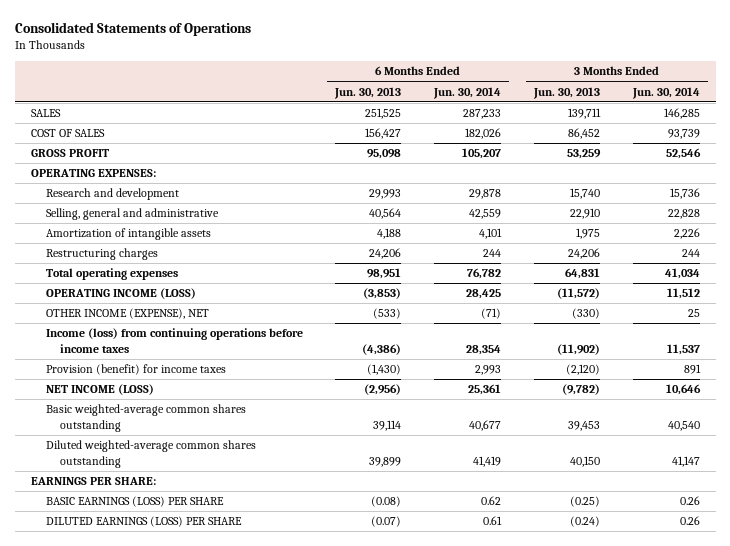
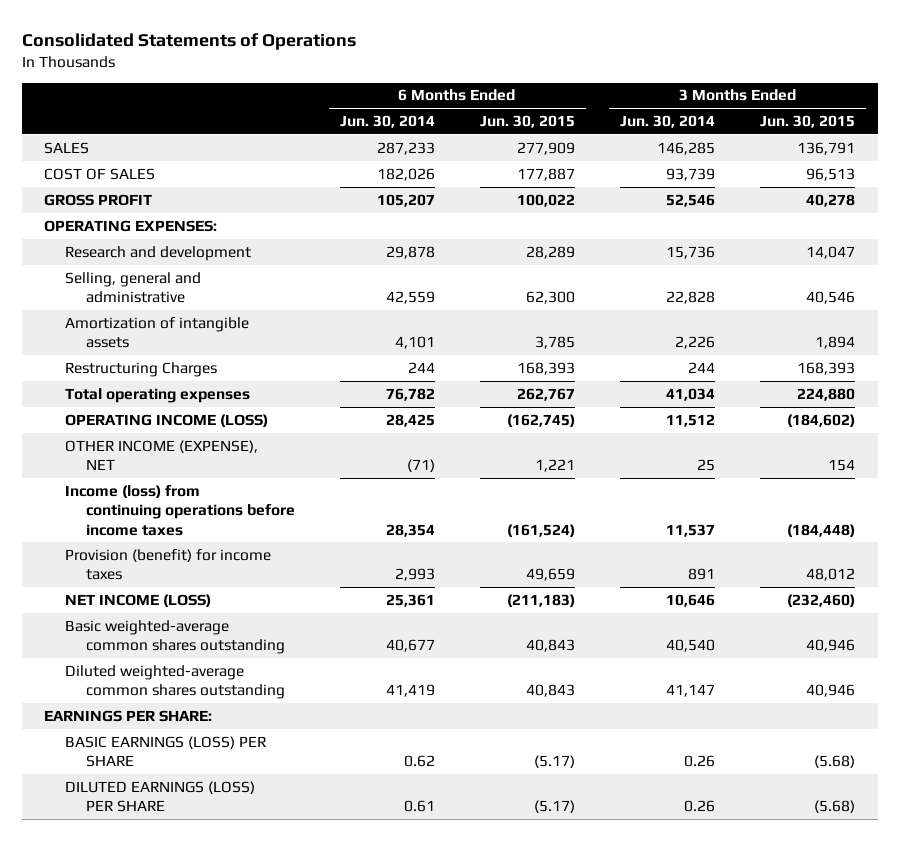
[334,86,402,99] Jun. 30, 2013 -> none
[532,86,600,99] Jun. 30, 2013 -> none
none -> [479,114,575,128] Jun. 30, 2015
none -> [760,114,856,128] Jun. 30, 2015
[45,248,158,261] Restructuring charges -> [65,361,218,377] Restructuring Charges

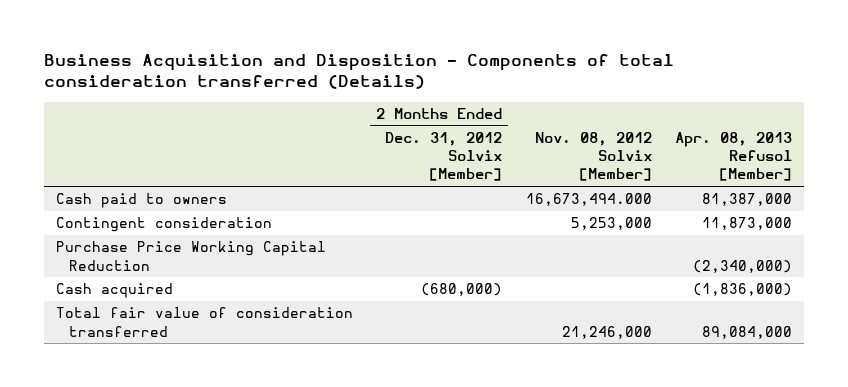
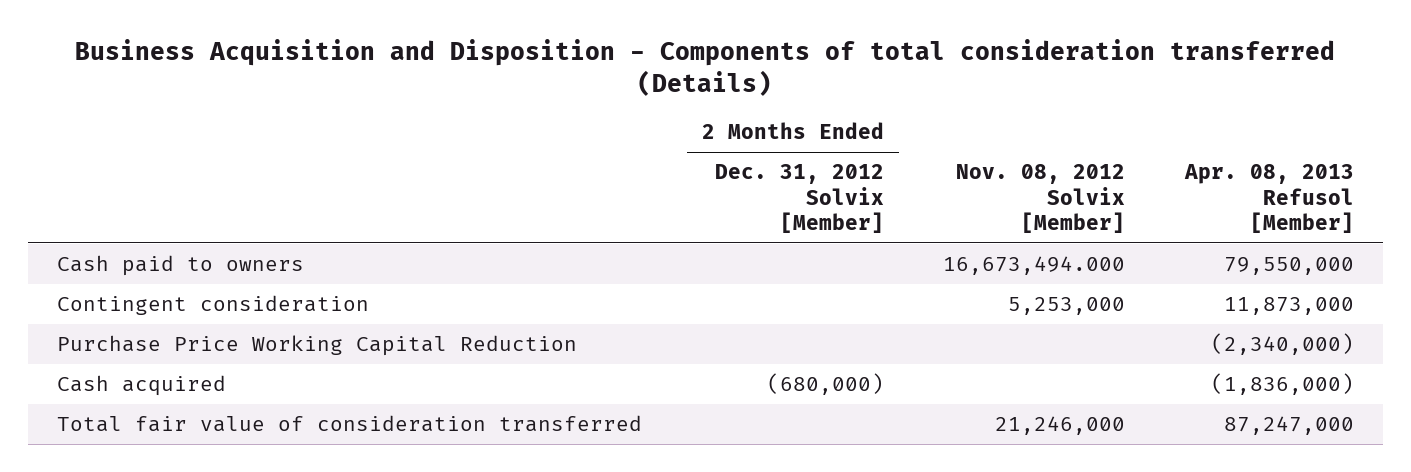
[702,193,793,207] 81,387,000 -> [1223,257,1354,276] 79,550,000
[702,325,793,339] 89,084,000 -> [1223,416,1354,436] 87,247,000

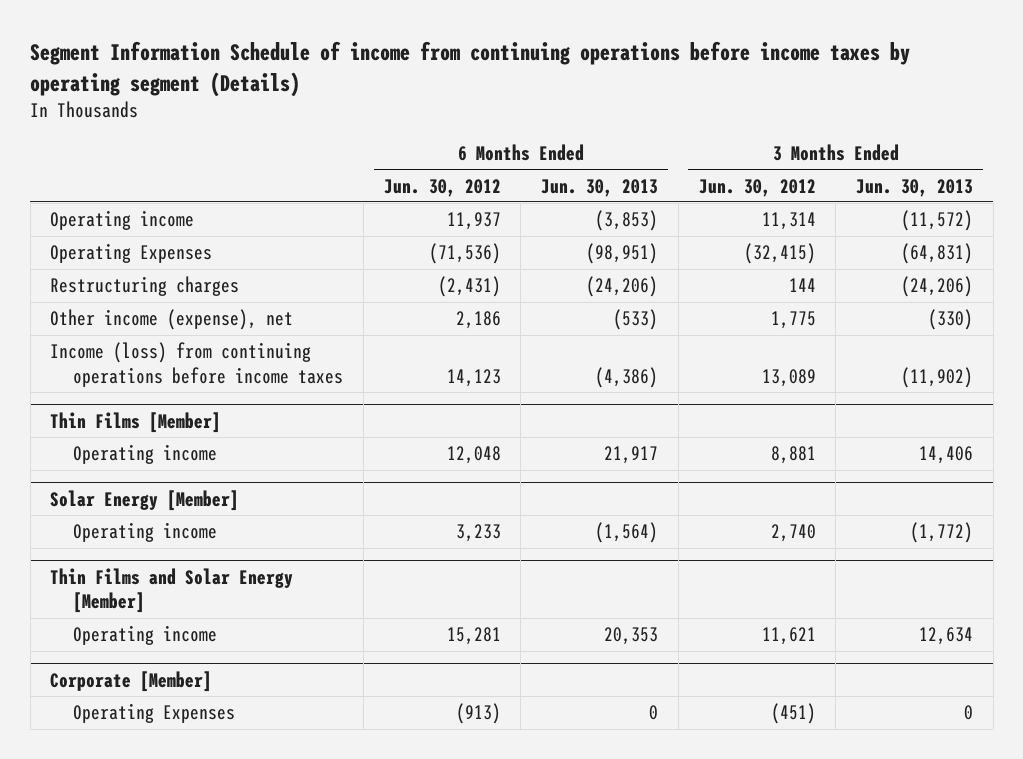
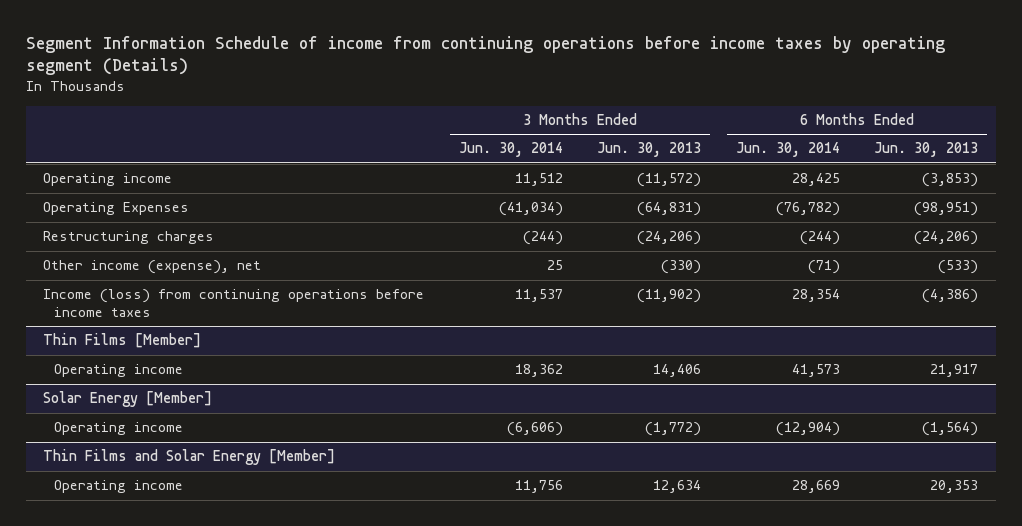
[383,178,501,197] Jun. 30, 2012 -> none
[698,178,816,197] Jun. 30, 2012 -> none
none -> [458,142,563,158] Jun. 30, 2014
none -> [735,142,840,158] Jun. 30, 2014
[50,670,213,692] Corporate [Member] -> none
[73,703,236,724] Operating Expenses -> none

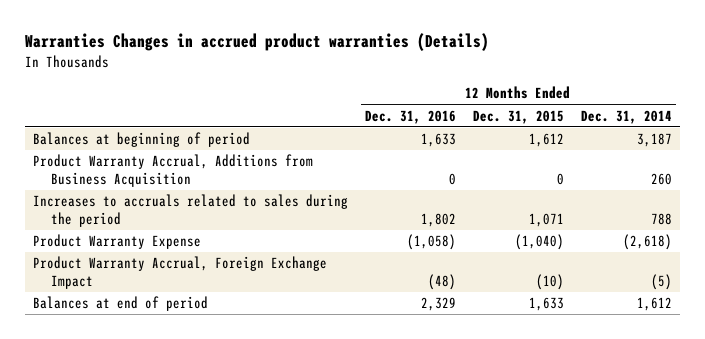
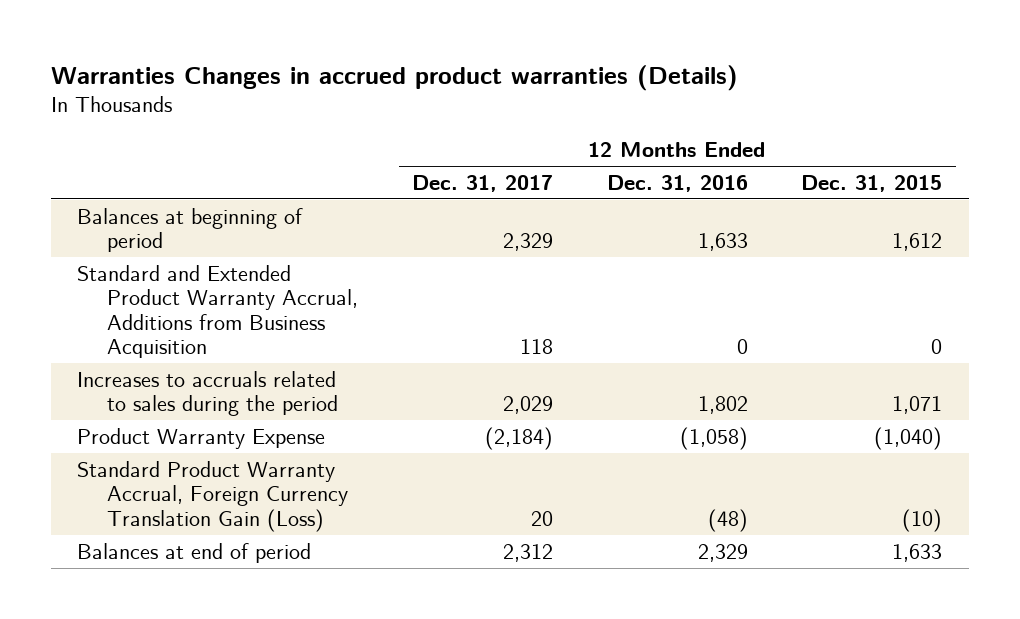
[580,109,672,124] Dec. 31, 2014 -> none
none -> [412,175,554,193] Dec. 31, 2017
[33,154,314,188] Product Warranty Accrual, Additions from Business Acquisition -> [77,264,359,359] Standard and Extended Product Warranty Accrual, Additions from Business Acquisition
[33,256,328,290] Product Warranty Accrual, Foreign Exchange Impact -> [77,460,349,532] Standard Product Warranty Accrual, Foreign Currency Translation Gain (Loss)

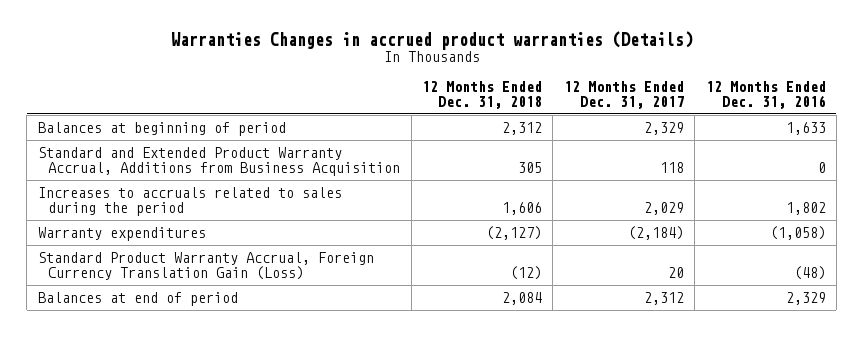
[801,175,943,193] Dec. 31, 2015 -> none
none -> [421,80,542,110] 12 Months Ended Dec. 31, 2018
[77,427,326,449] Product Warranty Expense -> [37,226,206,241] Warranty expenditures

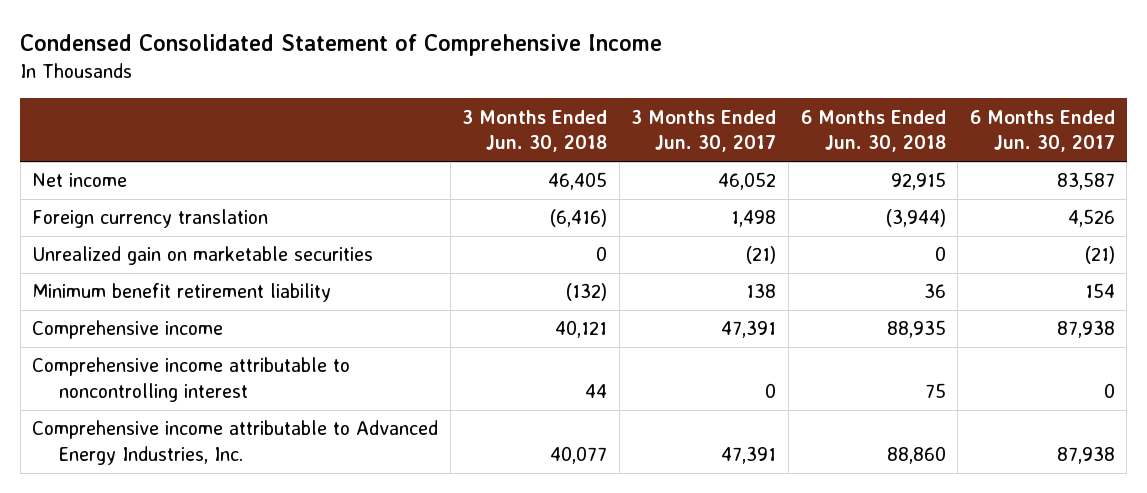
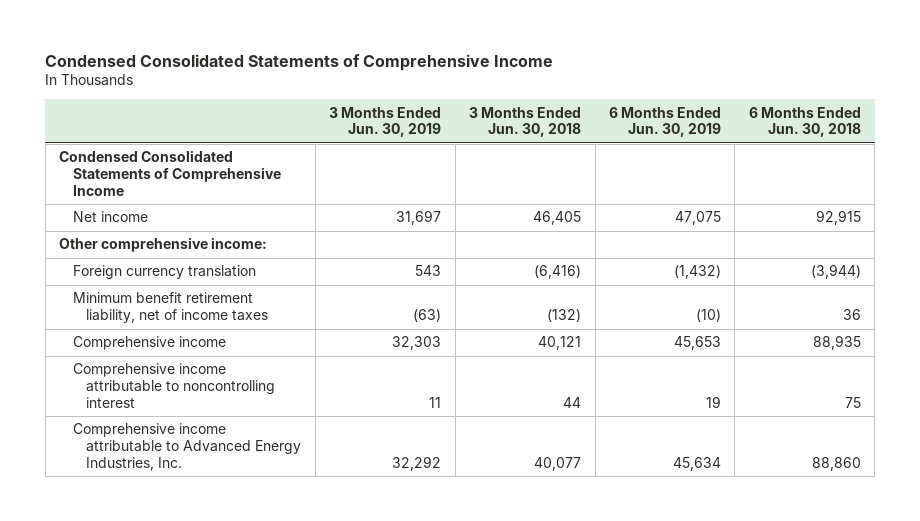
[20,34,663,57] Condensed Consolidated Statement of Comprehensive Income -> [45,53,554,71] Condensed Consolidated Statements of Comprehensive Income
[631,109,777,153] 3 Months Ended Jun. 30, 2017 -> none
[969,109,1115,153] 6 Months Ended Jun. 30, 2017 -> none
none -> [329,106,442,138] 3 Months Ended Jun. 30, 2019
none -> [609,106,722,138] 6 Months Ended Jun. 30, 2019
none -> [59,150,281,197] Condensed Consolidated Statements of Comprehensive Income
none -> [59,237,268,253] Other comprehensive income:
[32,246,374,266] Unrealized gain on marketable securities -> none
[32,283,332,303] Minimum benefit retirement liability -> [72,292,269,324] Minimum benefit retirement liability, net of income taxes

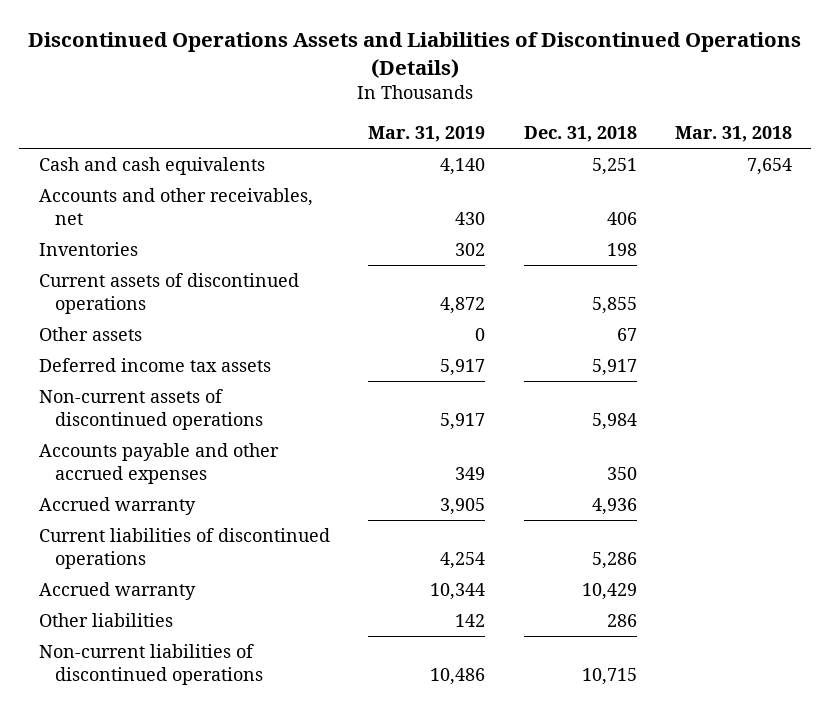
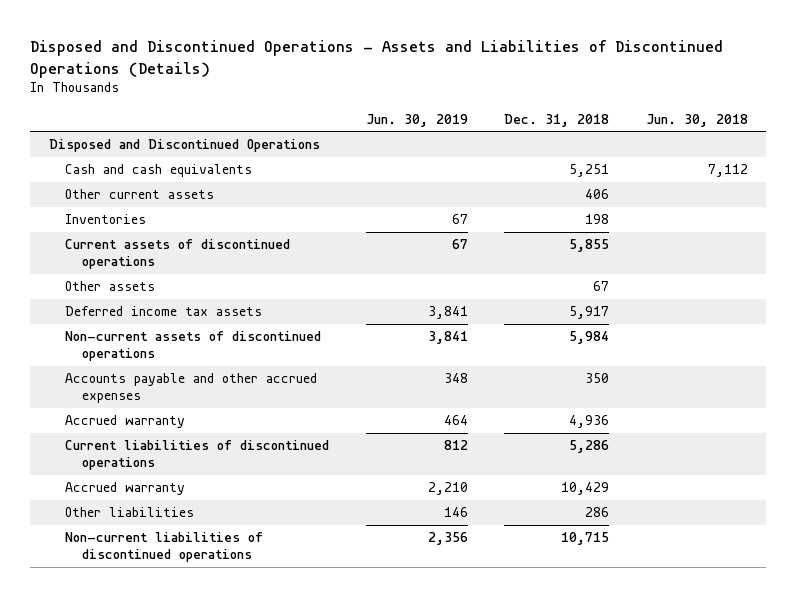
[28,32,802,78] Discontinued Operations Assets and Liabilities of Discontinued Operations (Details) -> [30,39,724,78] Disposed and Discontinued Operations - Assets and Liabilities of Discontinued Operations (Details)
[368,125,486,142] Mar. 31, 2019 -> none
[675,125,793,142] Mar. 31, 2018 -> none
none -> [365,113,468,127] Jun. 30, 2019
none -> [646,113,749,127] Jun. 30, 2018
none -> [48,139,320,153] Disposed and Discontinued Operations
[38,188,313,225] Accounts and other receivables, net -> [65,189,215,200] Other current assets

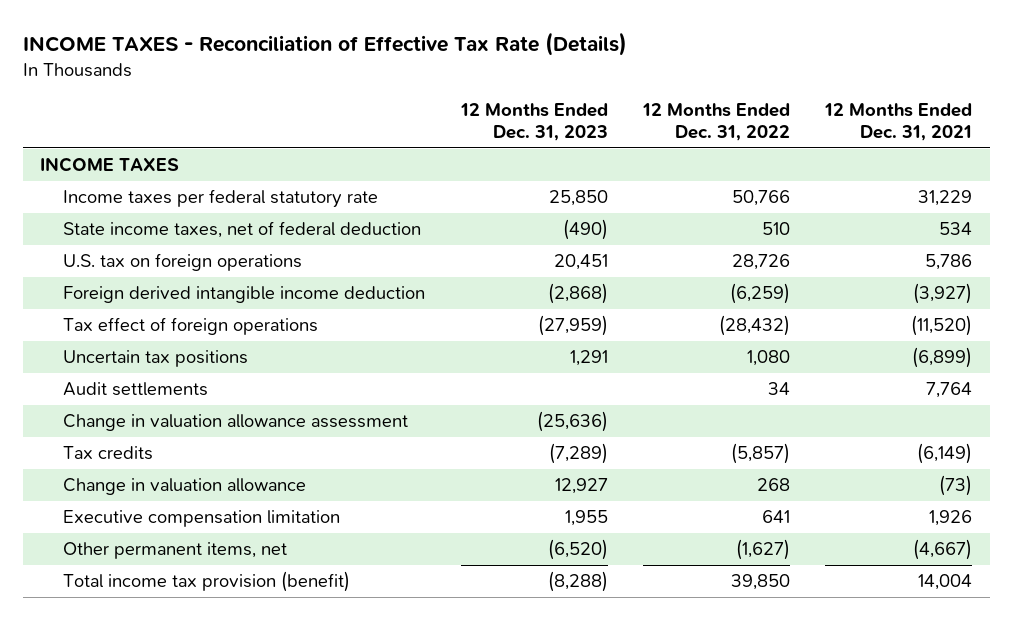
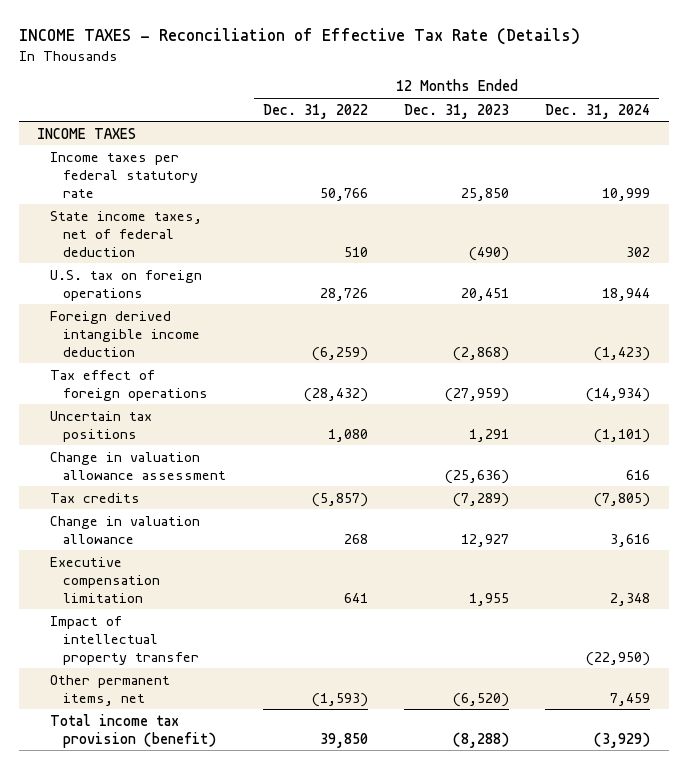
[824,103,973,142] 12 Months Ended Dec. 31, 2021 -> none
none -> [545,103,651,119] Dec. 31, 2024
[63,382,209,397] Audit settlements -> none
none -> [50,615,200,665] Impact of intellectual property transfer
[735,539,790,561] (1,627) -> [311,692,368,707] (1,593)

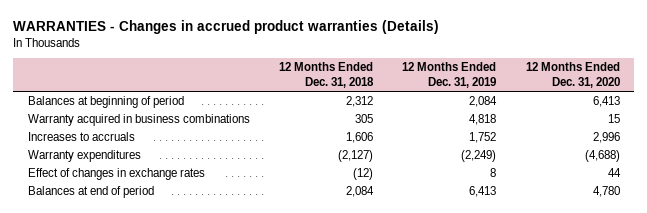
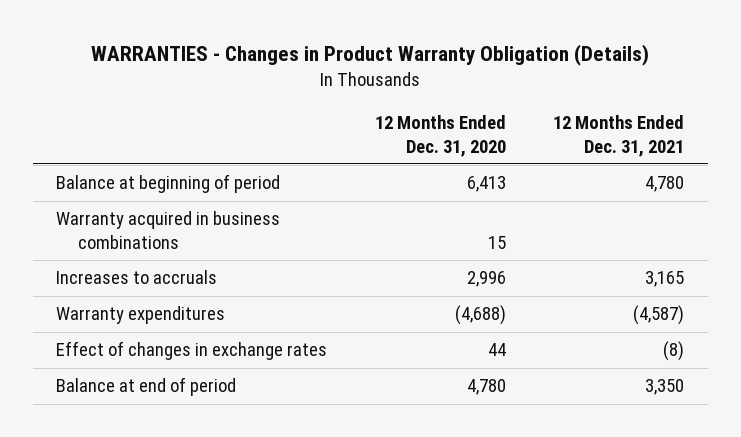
[13,20,440,35] WARRANTIES - Changes in accrued product warranties (Details) -> [91,44,650,67] WARRANTIES - Changes in Product Warranty Obligation (Details)
[279,62,375,89] 12 Months Ended Dec. 31, 2018 -> none
[402,62,497,89] 12 Months Ended Dec. 31, 2019 -> none
none -> [553,115,685,157] 12 Months Ended Dec. 31, 2021
[27,95,184,108] Balances at beginning of period -> [56,174,281,194] Balance at beginning of period
[27,185,154,198] Balances at end of period -> [56,377,237,397] Balance at end of period

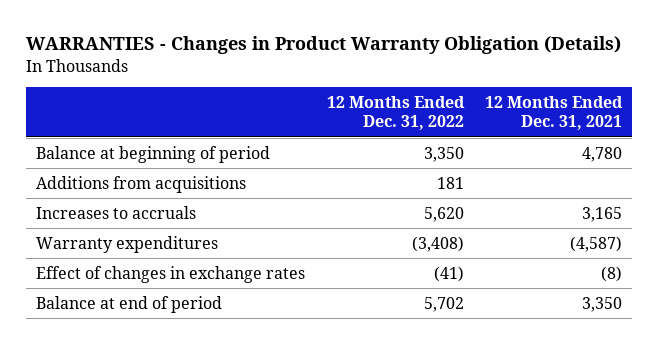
[374,115,506,157] 12 Months Ended Dec. 31, 2020 -> none
none -> [326,96,465,131] 12 Months Ended Dec. 31, 2022
[56,211,281,249] Warranty acquired in business combinations -> [36,175,247,193] Additions from acquisitions

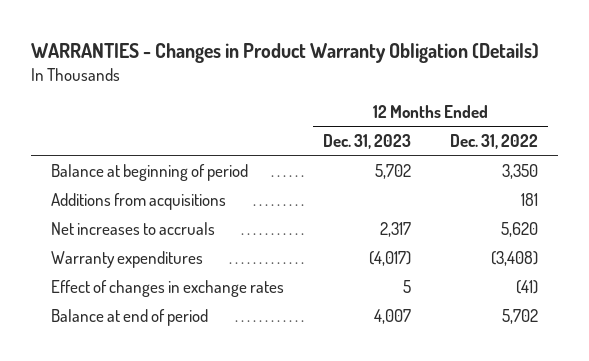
[484,96,623,131] 12 Months Ended Dec. 31, 2021 -> none
none -> [323,133,412,149] Dec. 31, 2023
[36,205,197,219] Increases to accruals -> [50,221,215,235] Net increases to accruals

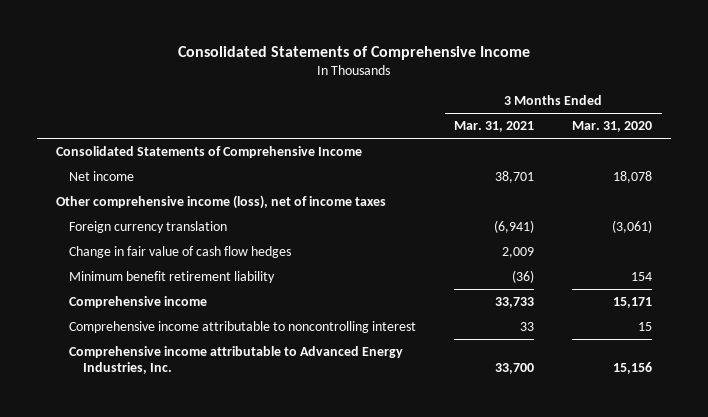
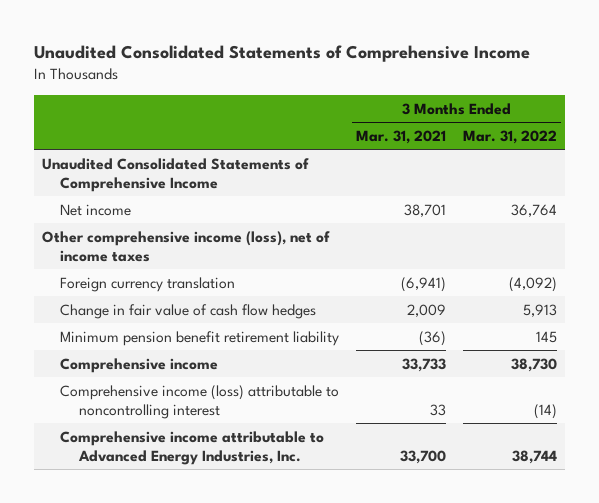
[177,46,530,61] Consolidated Statements of Comprehensive Income -> [33,45,530,63] Unaudited Consolidated Statements of Comprehensive Income
[572,121,653,133] Mar. 31, 2020 -> none
none -> [463,129,558,144] Mar. 31, 2022
[55,145,362,158] Consolidated Statements of Comprehensive Income -> [42,157,310,192] Unaudited Consolidated Statements of Comprehensive Income
[69,270,276,283] Minimum benefit retirement liability -> [60,330,340,346] Minimum pension benefit retirement liability
[69,320,417,333] Comprehensive income attributable to noncontrolling interest -> [60,384,340,419] Comprehensive income (loss) attributable to noncontrolling interest

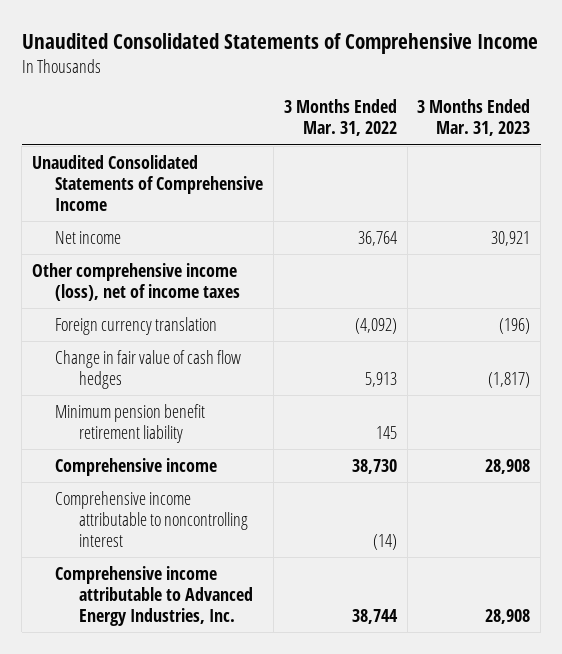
[356,129,447,144] Mar. 31, 2021 -> none
none -> [417,99,531,137] 3 Months Ended Mar. 31, 2023
[60,384,340,419] Comprehensive income (loss) attributable to noncontrolling interest -> [55,490,248,547] Comprehensive income attributable to noncontrolling interest

